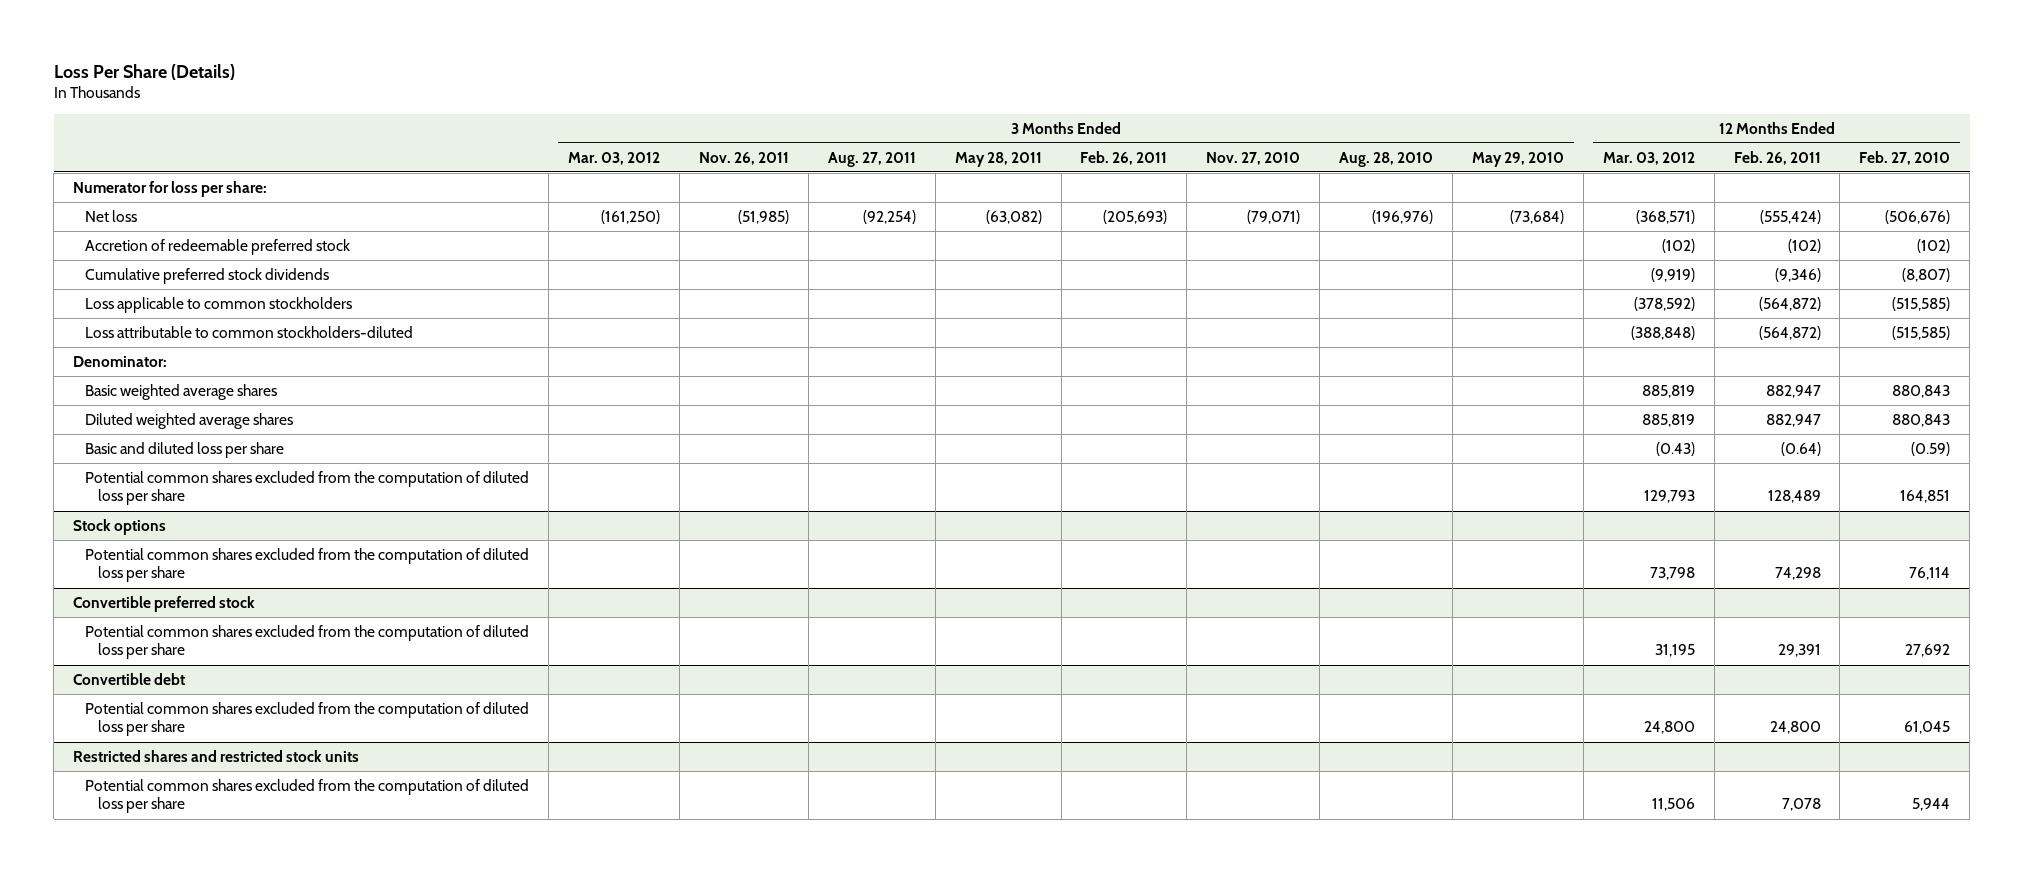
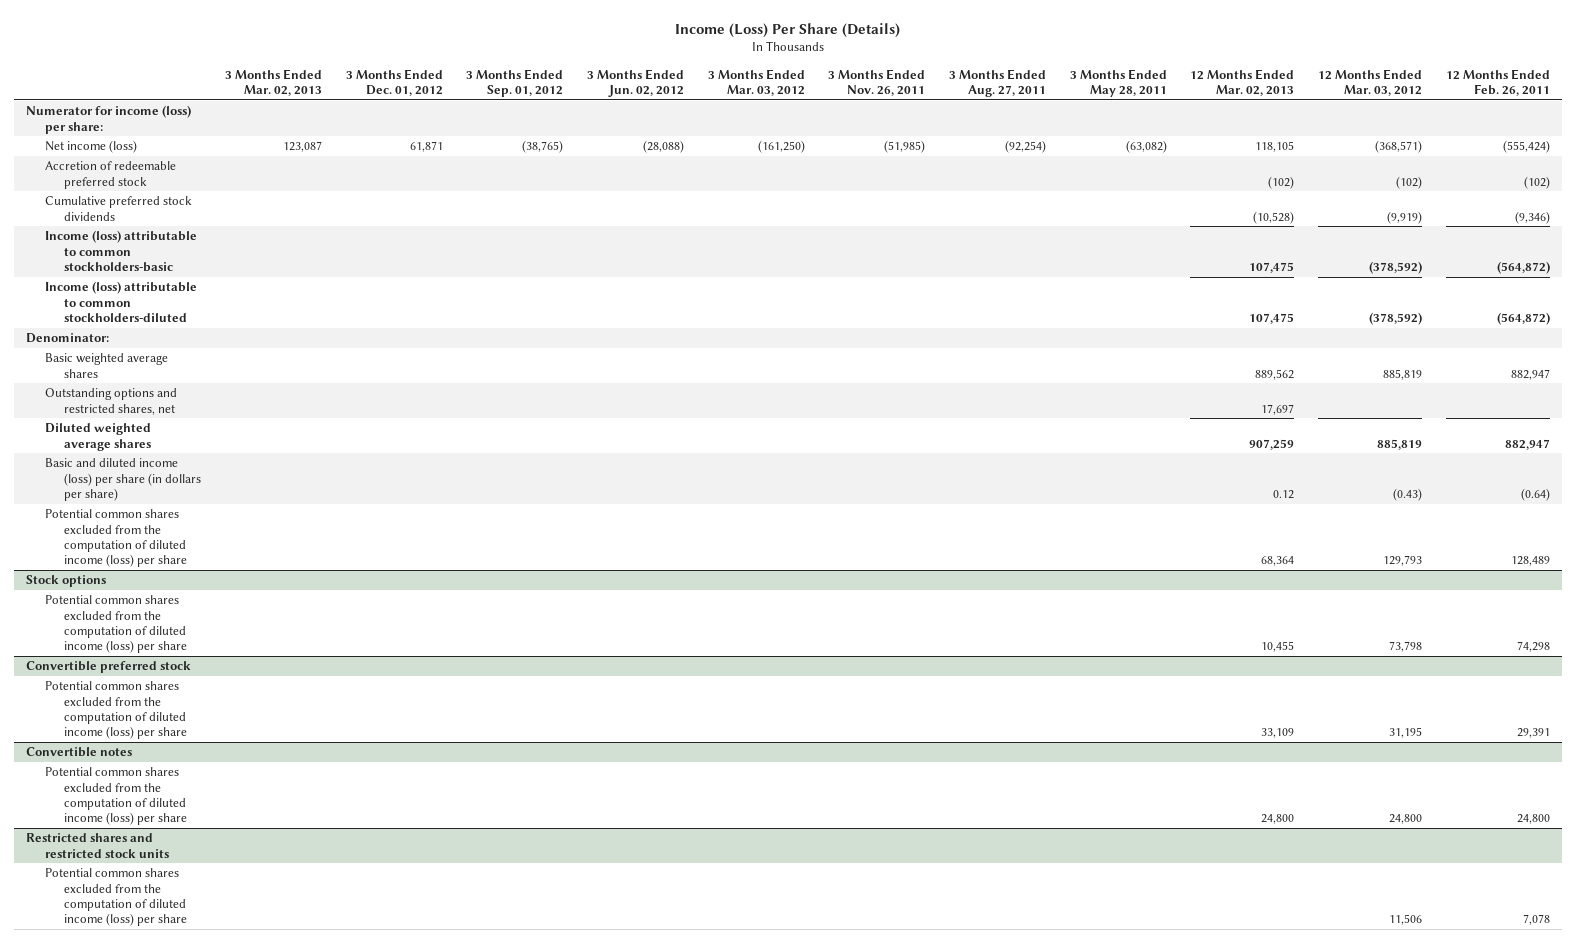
[53,63,235,80] Loss Per Share (Details) -> [674,23,900,39] Income (Loss) Per Share (Details)
[1080,150,1168,165] Feb. 26, 2011 -> none
[1206,151,1301,165] Nov. 27, 2010 -> none
[1339,151,1434,167] Aug. 28, 2010 -> none
[1471,151,1564,167] May 29, 2010 -> none
[1859,150,1951,165] Feb. 27, 2010 -> none
none -> [224,68,322,96] 3 Months Ended Mar. 02, 2013
none -> [345,68,443,96] 3 Months Ended Dec. 01, 2012
none -> [466,68,564,97] 3 Months Ended Sep. 01, 2012
none -> [586,68,684,97] 3 Months Ended Jun. 02, 2012
none -> [1190,68,1295,96] 12 Months Ended Mar. 02, 2013
[72,180,267,197] Numerator for loss per share: -> [25,105,191,134] Numerator for income (loss) per share:
[85,209,138,222] Net loss -> [45,140,138,154] Net income (loss)
[85,296,353,313] Loss applicable to common stockholders -> [45,230,198,272] Income (loss) attributable to common stockholders-basic
[85,325,414,338] Loss attributable to common stockholders-diluted -> [45,281,198,322] Income (loss) attributable to common stockholders-diluted
[1630,325,1695,340] (388,848) -> [1369,311,1423,325] (378,592)
none -> [45,388,178,415] Outstanding options and restricted shares, net
[85,441,285,458] Basic and diluted loss per share -> [45,458,202,501] Basic and diluted income (loss) per share (in dollars per share)
[85,470,530,506] Potential common shares excluded from the computation of diluted loss per share -> [45,509,188,567] Potential common shares excluded from the computation of diluted income (loss) per share
[85,547,530,583] Potential common shares excluded from the computation of diluted loss per share -> [45,595,188,653] Potential common shares excluded from the computation of diluted income (loss) per share
[72,672,185,685] Convertible debt -> none
[85,624,530,660] Potential common shares excluded from the computation of diluted loss per share -> [45,681,188,739] Potential common shares excluded from the computation of diluted income (loss) per share
none -> [25,747,132,758] Convertible notes
[85,701,530,737] Potential common shares excluded from the computation of diluted loss per share -> [45,767,188,825] Potential common shares excluded from the computation of diluted income (loss) per share
[85,778,530,814] Potential common shares excluded from the computation of diluted loss per share -> [45,868,188,926] Potential common shares excluded from the computation of diluted income (loss) per share

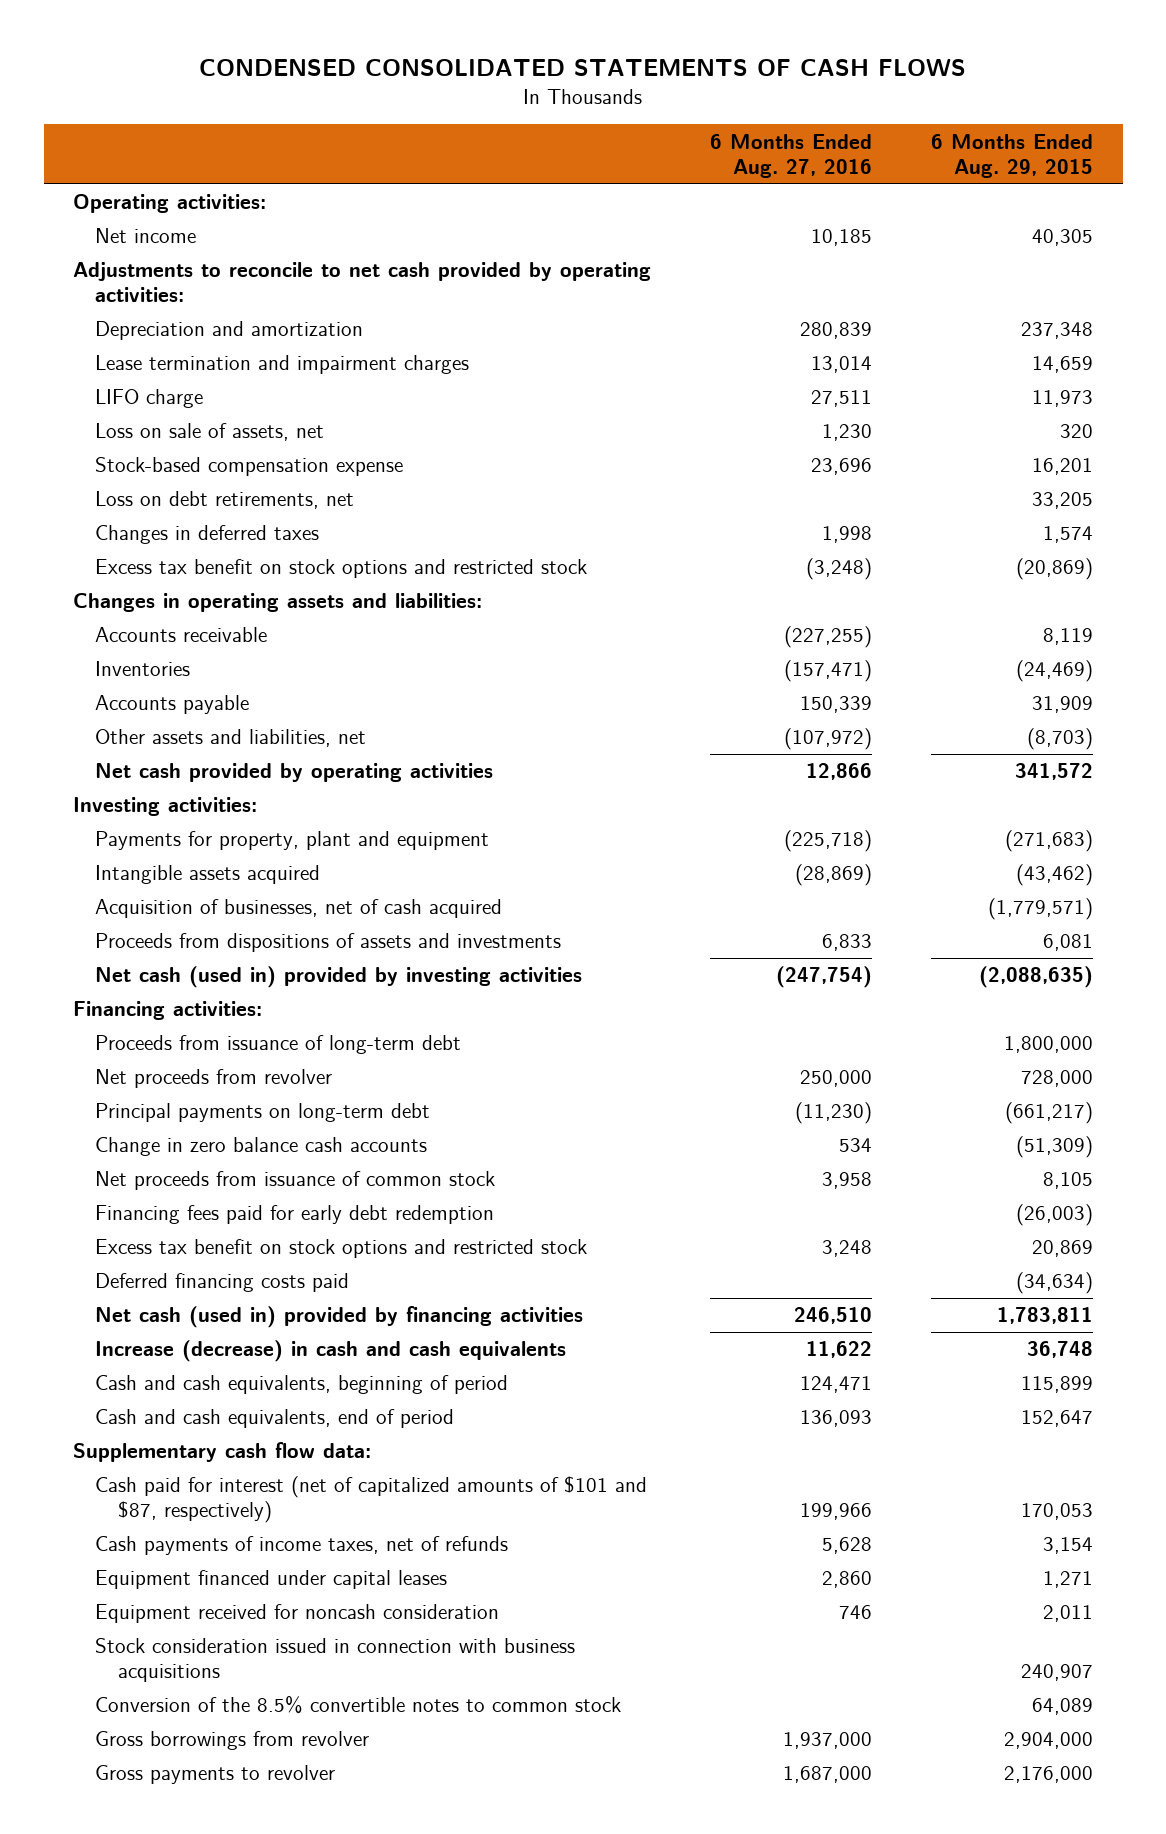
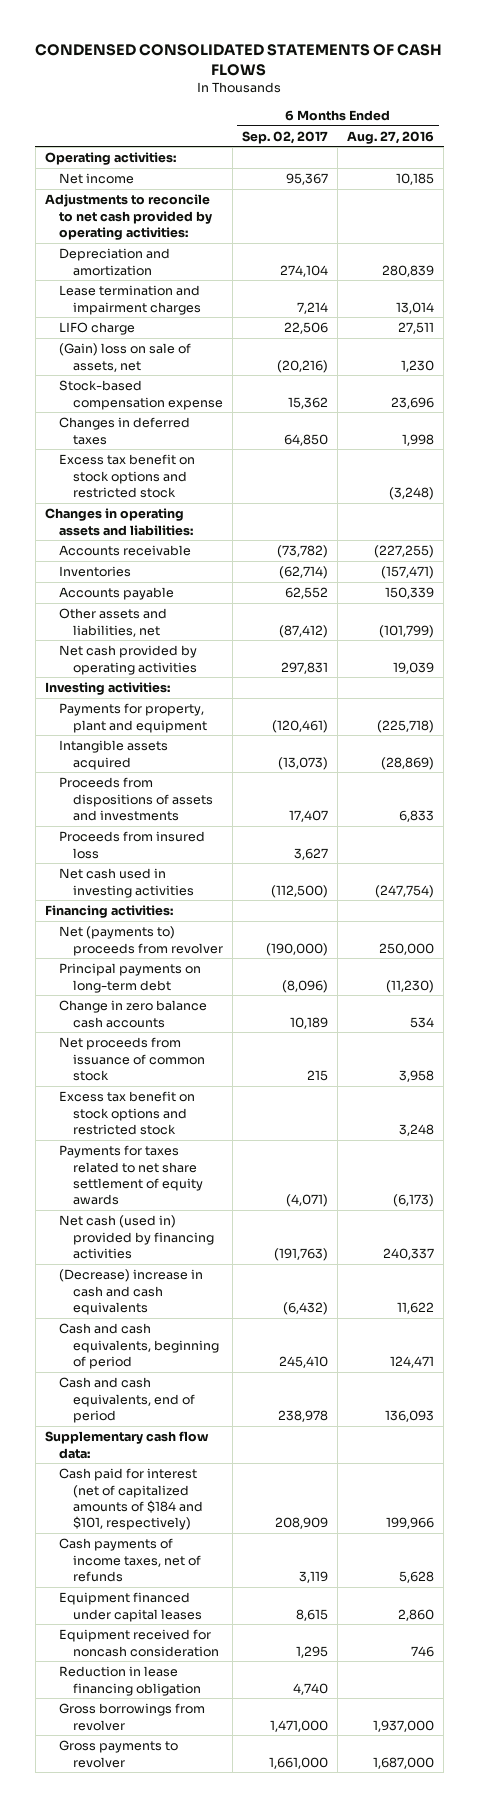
[931,133,1094,178] 6 Months Ended Aug. 29, 2015 -> none
none -> [241,130,328,144] Sep. 02, 2017
[95,423,325,442] Loss on sale of assets, net -> [58,343,191,372] (Gain) loss on sale of assets, net
[95,491,355,510] Loss on debt retirements, net -> none
[784,728,873,751] (107,972) -> [379,624,435,638] (101,799)
[806,763,873,781] 12,866 -> [393,661,435,674] 19,039
[95,899,503,919] Acquisition of businesses, net of cash acquired -> none
none -> [58,831,205,859] Proceeds from insured loss
[95,966,583,989] Net cash (used in) provided by investing activities -> [58,868,194,898] Net cash used in investing activities
[95,1035,462,1055] Proceeds from issuance of long-term debt -> none
[95,1069,333,1089] Net proceeds from revolver -> [58,926,223,956] Net (payments to) proceeds from revolver
[95,1205,495,1225] Financing fees paid for early debt redemption -> none
[95,1273,350,1293] Deferred financing costs paid -> none
none -> [58,1145,203,1206] Payments for taxes related to net share settlement of equity awards
[794,1307,873,1325] 246,510 -> [383,1248,435,1261] 240,337
[95,1340,567,1363] Increase (decrease) in cash and cash equivalents -> [58,1269,203,1316] (Decrease) increase in cash and cash equivalents
[95,1476,648,1524] Cash paid for interest (net of capitalized amounts of $101 and $87, respectively) -> [58,1468,203,1531] Cash paid for interest (net of capitalized amounts of $184 and $101, respectively)
[95,1638,576,1683] Stock consideration issued in connection with business acquisitions -> none
[95,1696,622,1715] Conversion of the 8.5% convertible notes to common stock -> none
none -> [58,1666,201,1696] Reduction in lease financing obligation

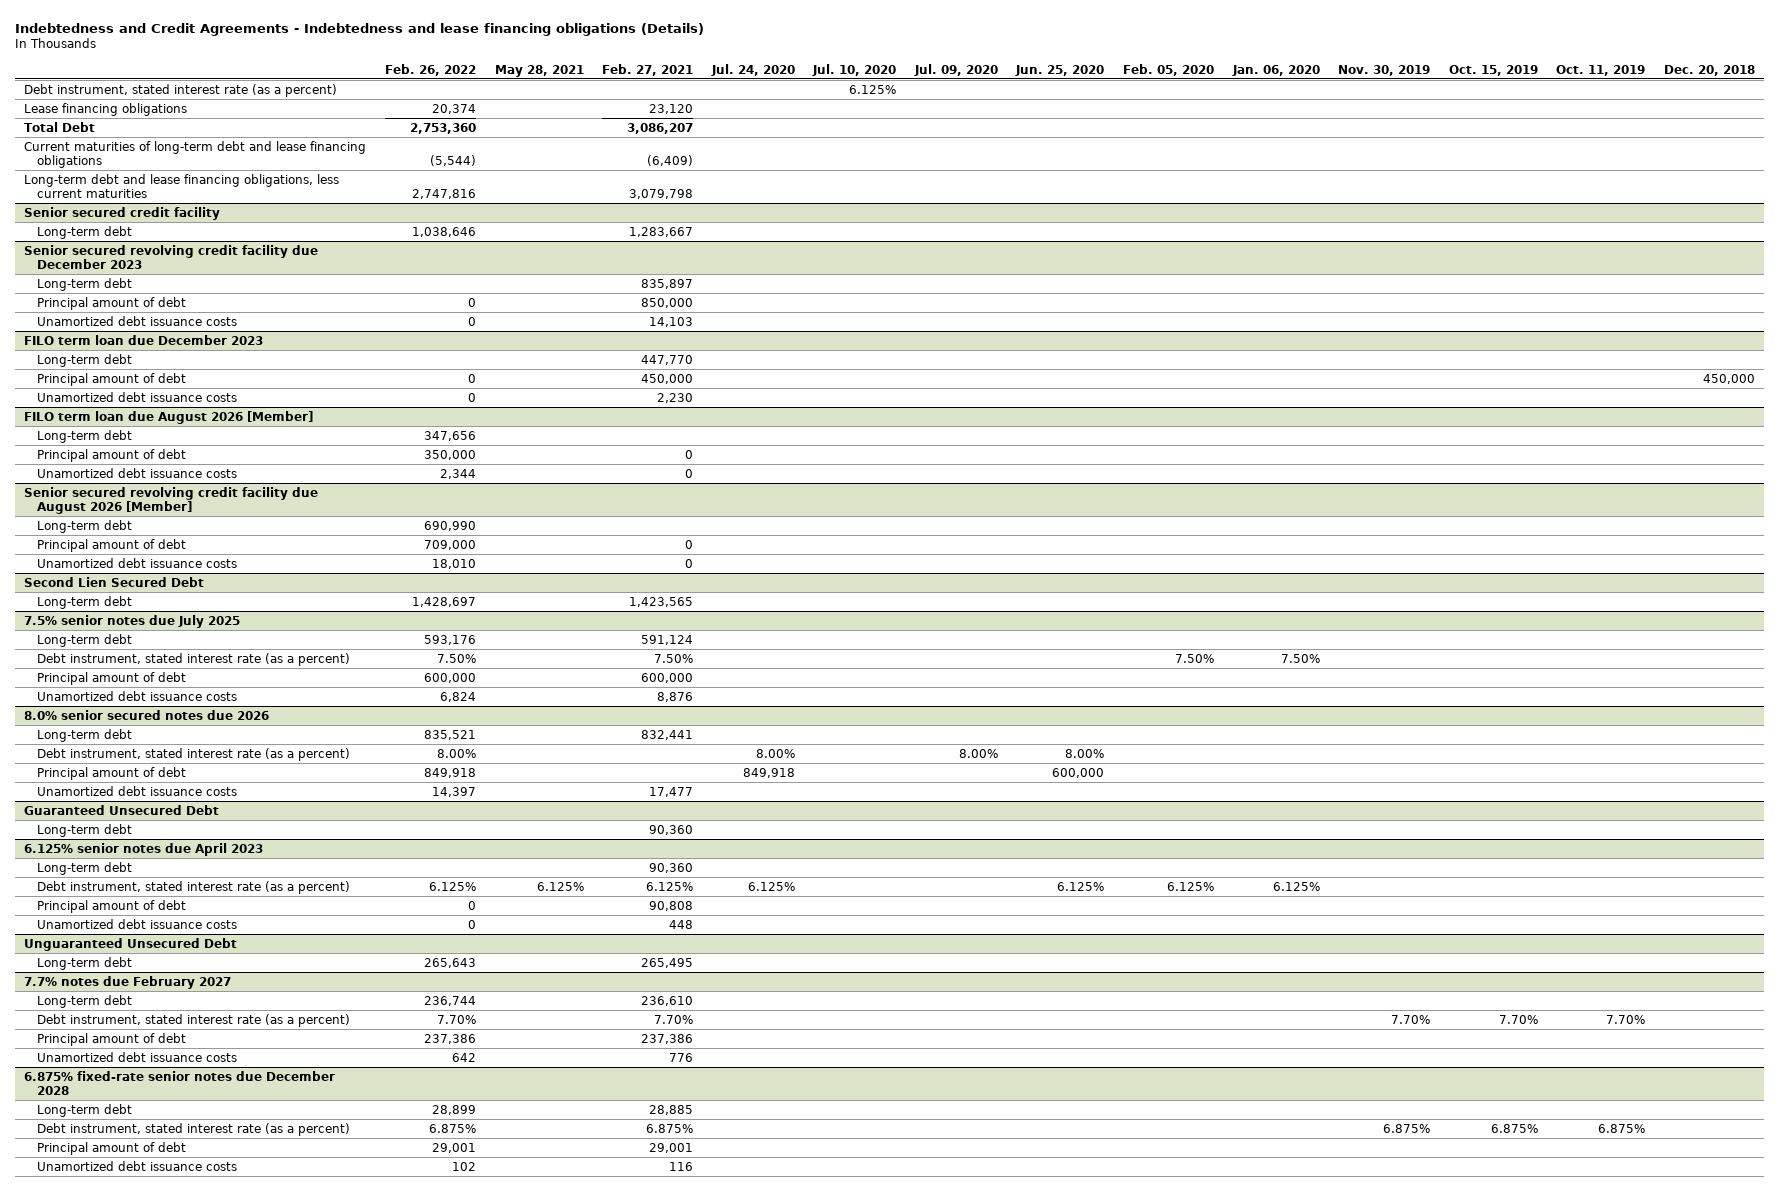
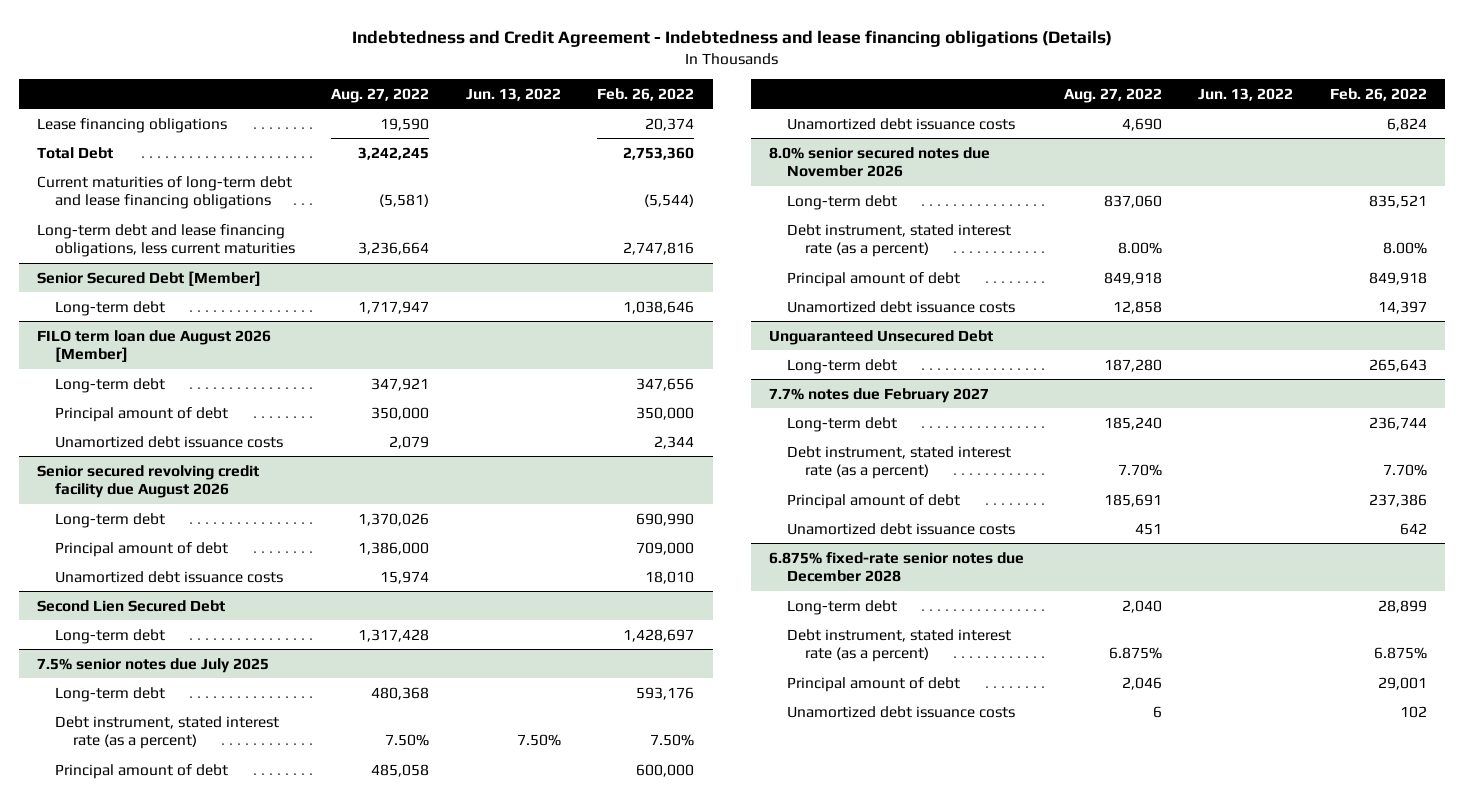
[15,22,705,36] Indebtedness and Credit Agreements - Indebtedness and lease financing obligations (Details) -> [351,29,1112,47] Indebtedness and Credit Agreement - Indebtedness and lease financing obligations (Details)
[494,64,584,77] May 28, 2021 -> none
[602,63,694,76] Feb. 27, 2021 -> none
[710,63,795,76] Jul. 24, 2020 -> none
[812,63,897,76] Jul. 10, 2020 -> none
[913,63,998,76] Jul. 09, 2020 -> none
[1015,64,1105,76] Jun. 25, 2020 -> none
[1122,63,1214,76] Feb. 05, 2020 -> none
[1231,64,1320,76] Jan. 06, 2020 -> none
[1338,64,1431,76] Nov. 30, 2019 -> none
[1448,64,1538,76] Oct. 15, 2019 -> none
[1556,64,1646,76] Oct. 11, 2019 -> none
[1663,64,1755,76] Dec. 20, 2018 -> none
none -> [331,87,430,103] Aug. 27, 2022
none -> [465,87,561,101] Jun. 13, 2022
[24,83,338,97] Debt instrument, stated interest rate (as a percent) -> none
[24,206,221,220] Senior secured credit facility -> none
none -> [37,270,262,286] Senior Secured Debt [Member]
[24,244,319,269] Senior secured revolving credit facility due December 2023 -> none
[37,277,133,291] Long-term debt -> none
[37,296,187,310] Principal amount of debt -> none
[37,315,238,326] Unamortized debt issuance costs -> none
[24,334,264,345] FILO term loan due December 2023 -> none
[37,353,133,367] Long-term debt -> none
[37,372,187,386] Principal amount of debt -> none
[37,391,238,402] Unamortized debt issuance costs -> none
[24,486,319,514] Senior secured revolving credit facility due August 2026 [Member] -> [37,464,260,499] Senior secured revolving credit facility due August 2026
[24,709,270,720] 8.0% senior secured notes due 2026 -> [769,146,991,178] 8.0% senior secured notes due November 2026
[24,804,220,815] Guaranteed Unsecured Debt -> none
[37,823,133,837] Long-term debt -> none
[24,842,264,856] 6.125% senior notes due April 2023 -> none
[37,861,133,875] Long-term debt -> none
[37,880,351,894] Debt instrument, stated interest rate (as a percent) -> none
[37,899,187,913] Principal amount of debt -> none
[37,918,238,929] Unamortized debt issuance costs -> none

